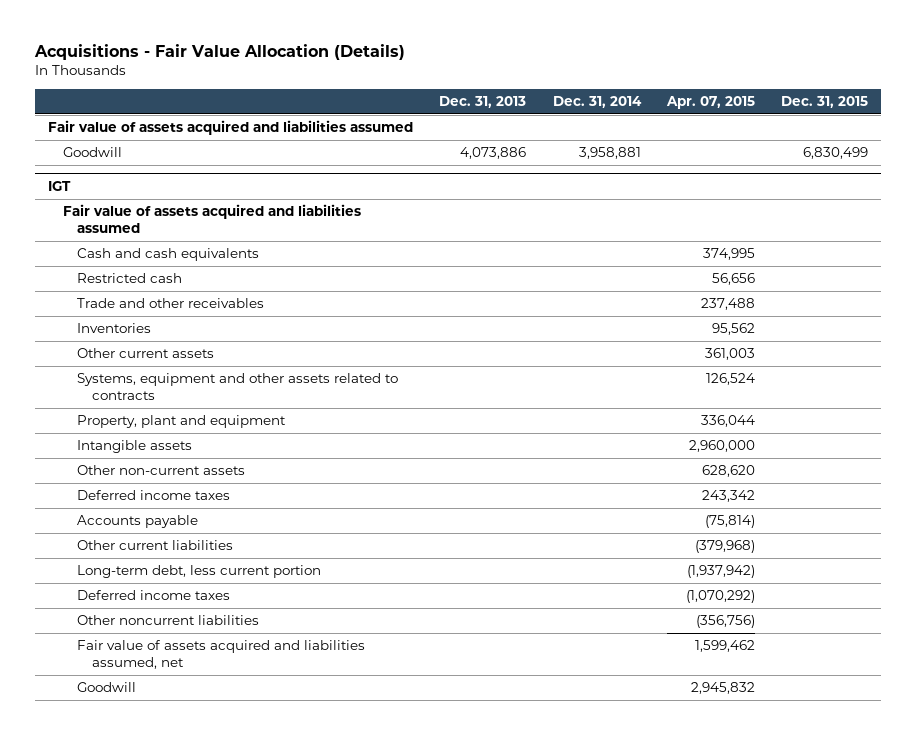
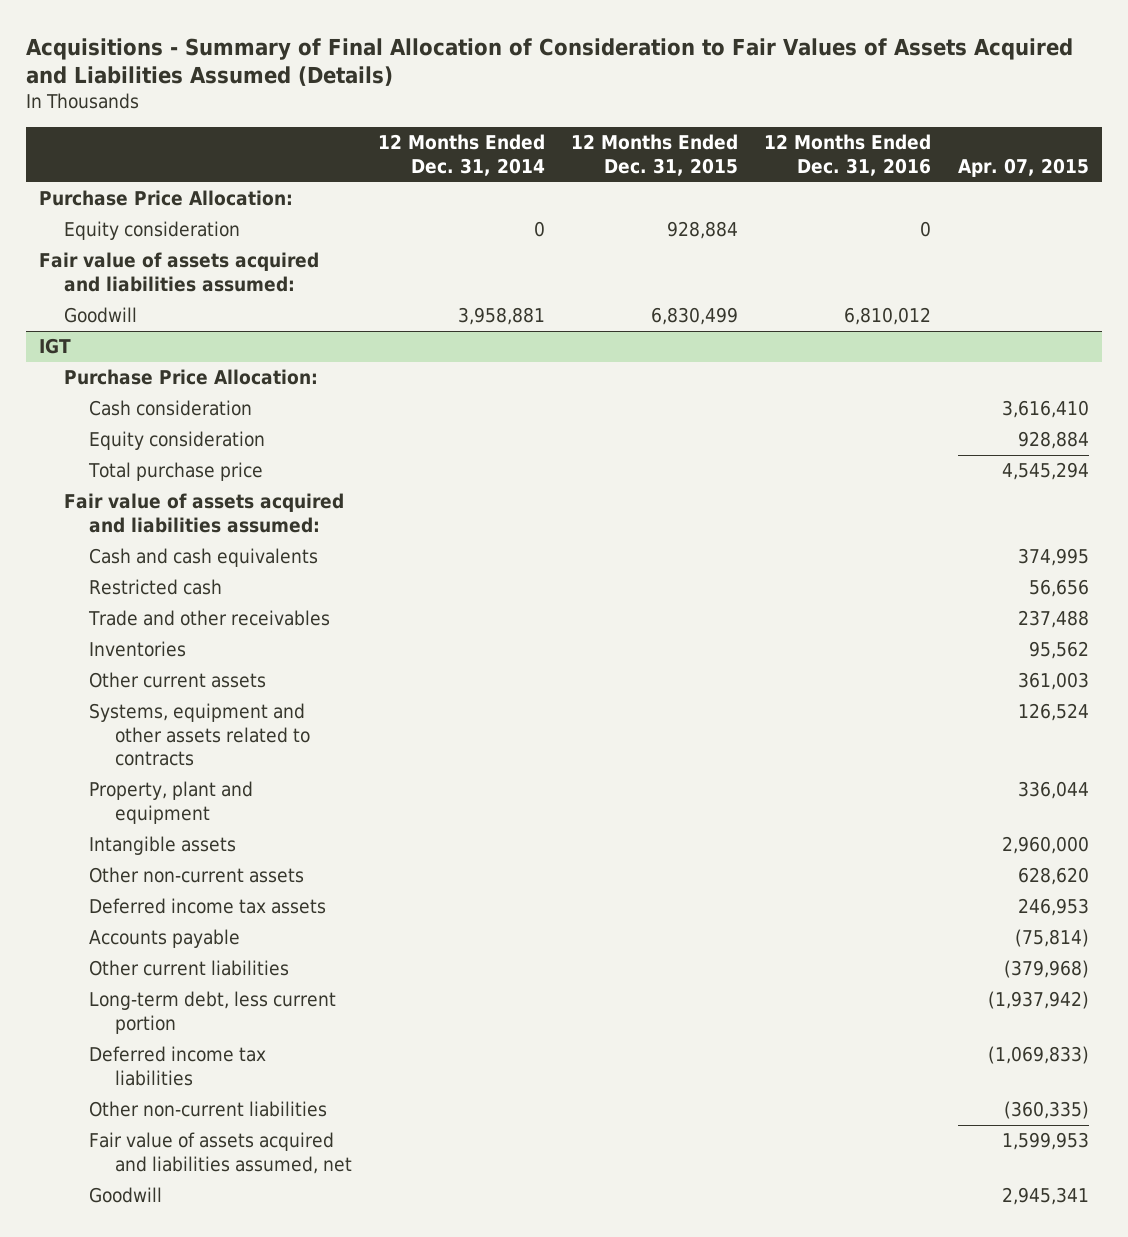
[34,43,406,60] Acquisitions - Fair Value Allocation (Details) -> [26,37,1074,87] Acquisitions - Summary of Final Allocation of Consideration to Fair Values of Assets Acquired and Liabilities Assumed (Details)
[439,96,527,109] Dec. 31, 2013 -> none
[552,96,642,109] Dec. 31, 2014 -> none
[780,96,868,109] Dec. 31, 2015 -> none
none -> [377,134,545,176] 12 Months Ended Dec. 31, 2014
none -> [571,134,739,176] 12 Months Ended Dec. 31, 2015
none -> [764,134,932,176] 12 Months Ended Dec. 31, 2016
none -> [39,190,294,207] Purchase Price Allocation:
none -> [64,221,241,241] Equity consideration
[48,120,414,136] Fair value of assets acquired and liabilities assumed -> [39,252,320,292] Fair value of assets acquired and liabilities assumed:
none -> [64,369,319,386] Purchase Price Allocation:
none -> [89,400,253,417] Cash consideration
none -> [89,431,266,451] Equity consideration
none -> [88,462,264,482] Total purchase price
[62,204,361,234] Fair value of assets acquired and liabilities assumed -> [64,493,345,533] Fair value of assets acquired and liabilities assumed:
[77,490,231,501] Deferred income taxes -> [89,898,327,915] Deferred income tax assets
[701,490,755,503] 243,342 -> [1017,898,1089,917] 246,953
[77,590,231,601] Deferred income taxes -> [89,1046,267,1086] Deferred income tax liabilities
[685,590,755,604] (1,070,292) -> [987,1046,1089,1065] (1,069,833)
[77,615,260,626] Other noncurrent liabilities -> [89,1101,328,1118] Other non-current liabilities
[695,615,755,629] (356,756) -> [1003,1101,1089,1120] (360,335)
[694,640,755,653] 1,599,462 -> [1001,1132,1089,1151] 1,599,953
[690,682,755,695] 2,945,832 -> [1001,1187,1089,1206] 2,945,341

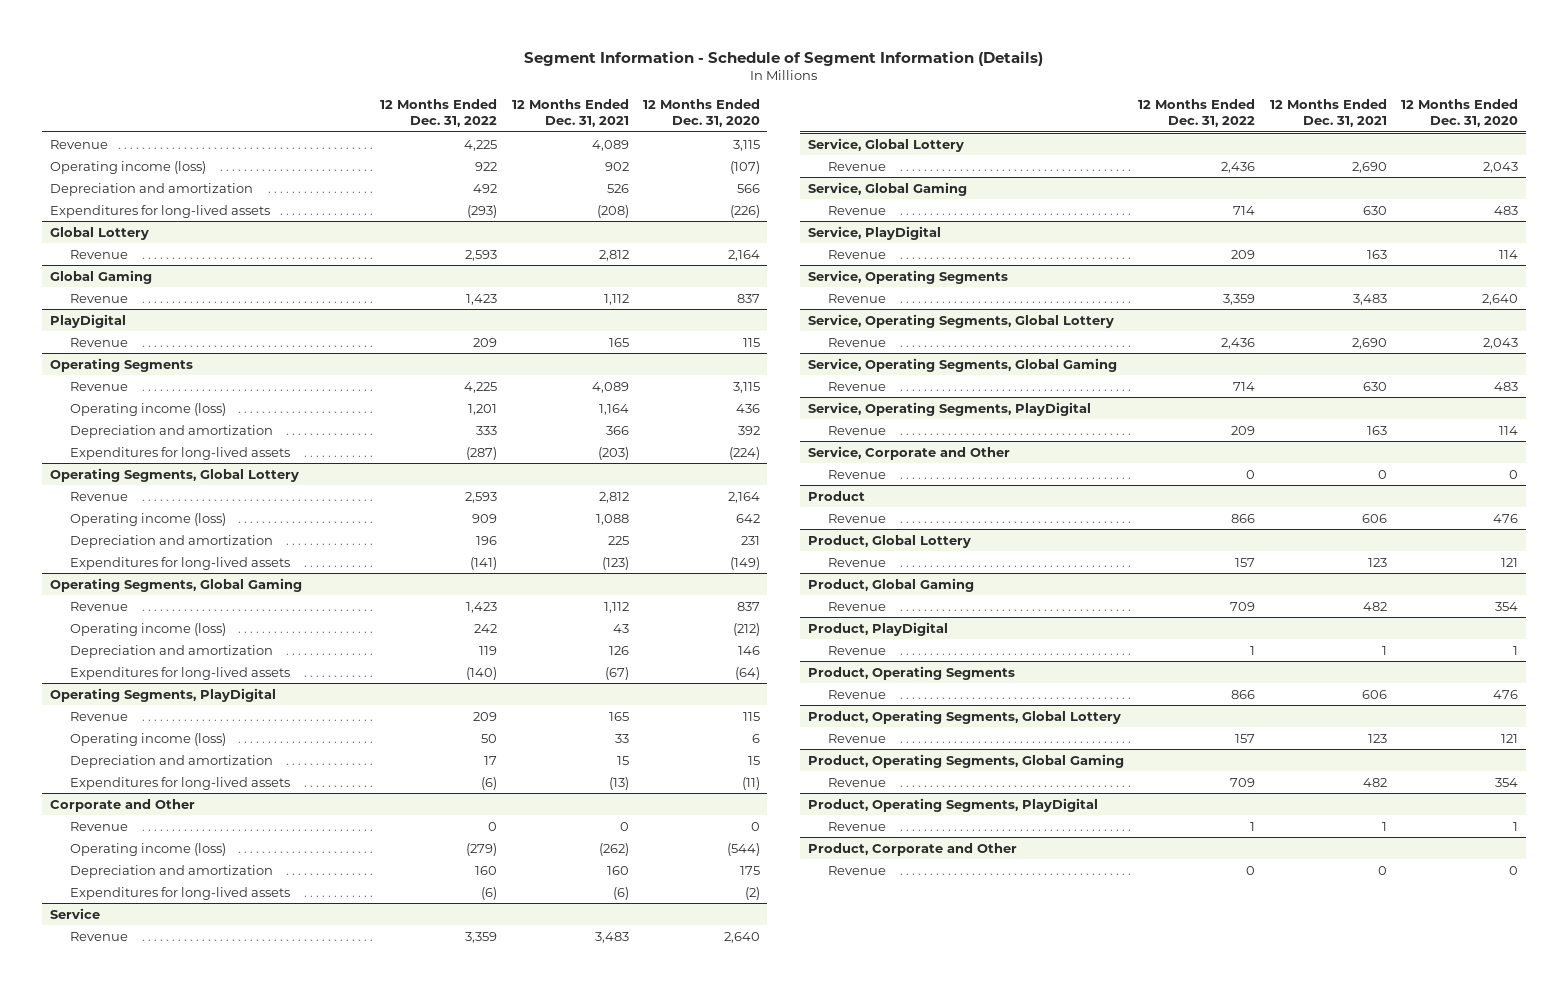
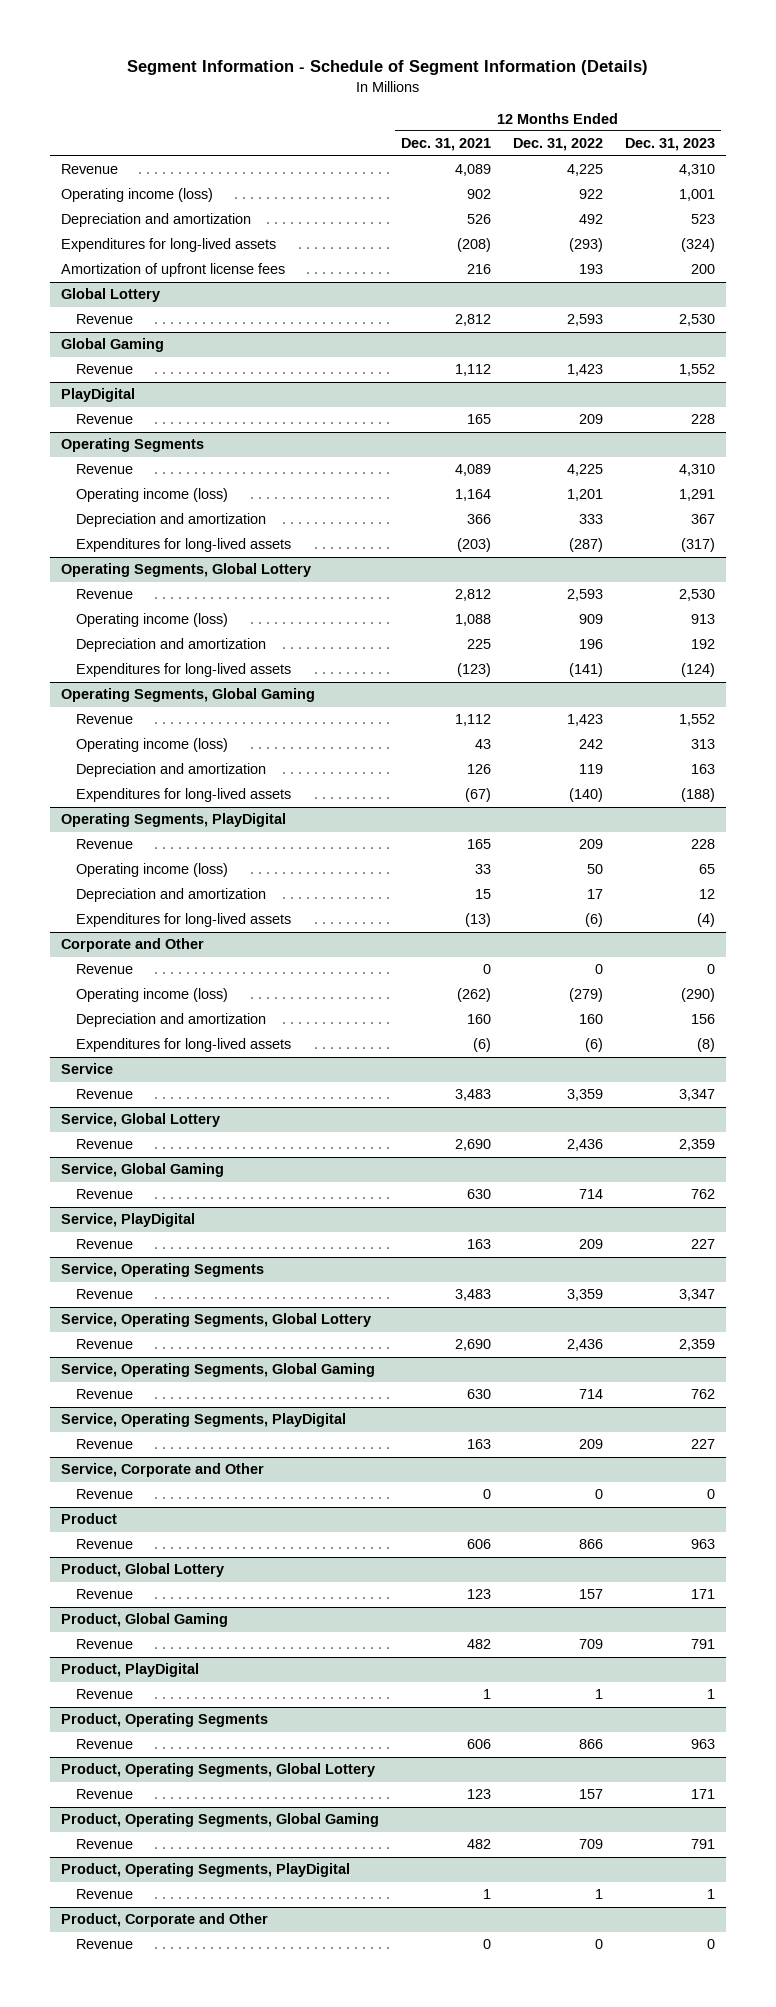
[643,99,761,128] 12 Months Ended Dec. 31, 2020 -> none
none -> [625,138,716,152] Dec. 31, 2023
none -> [60,263,285,278] Amortization of upfront license fees

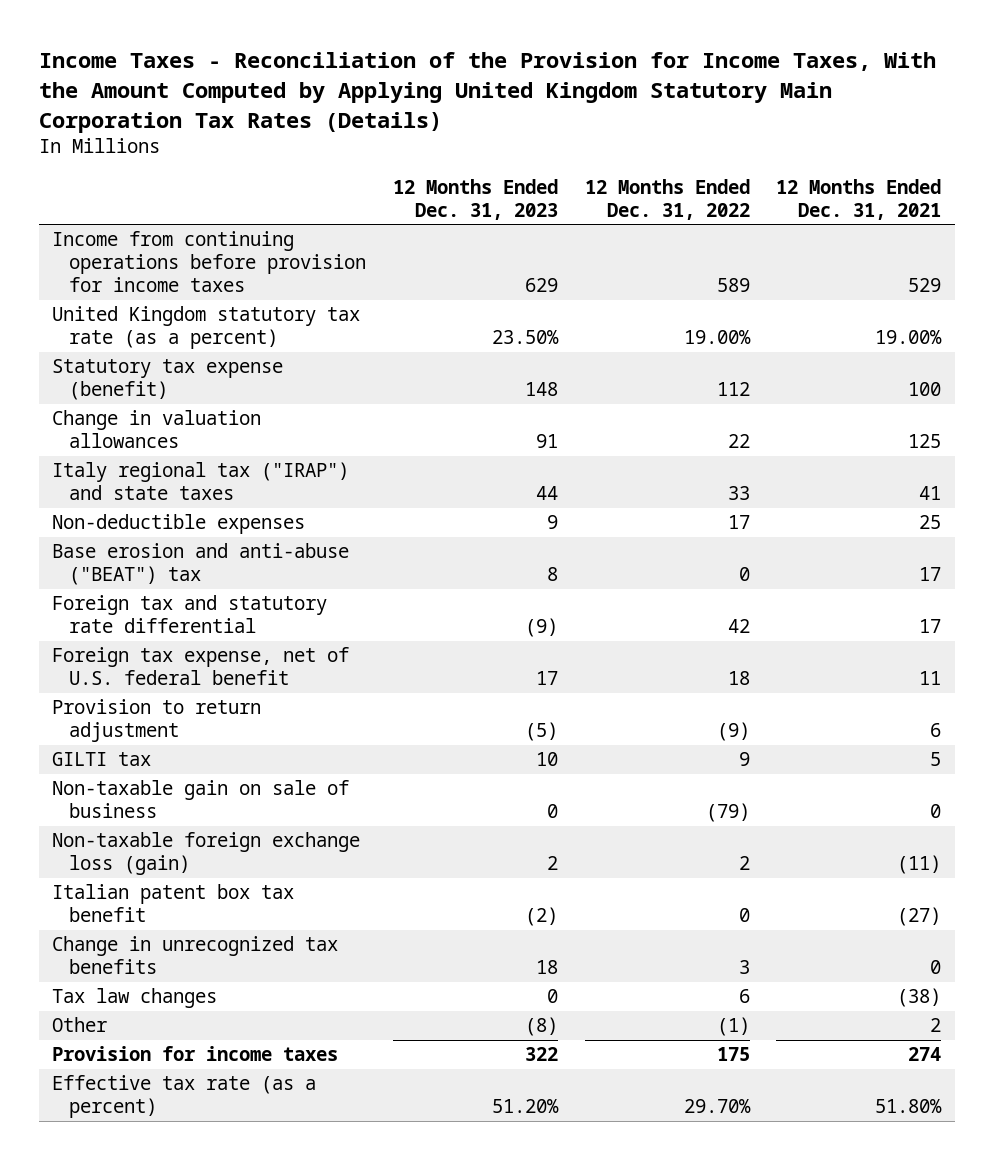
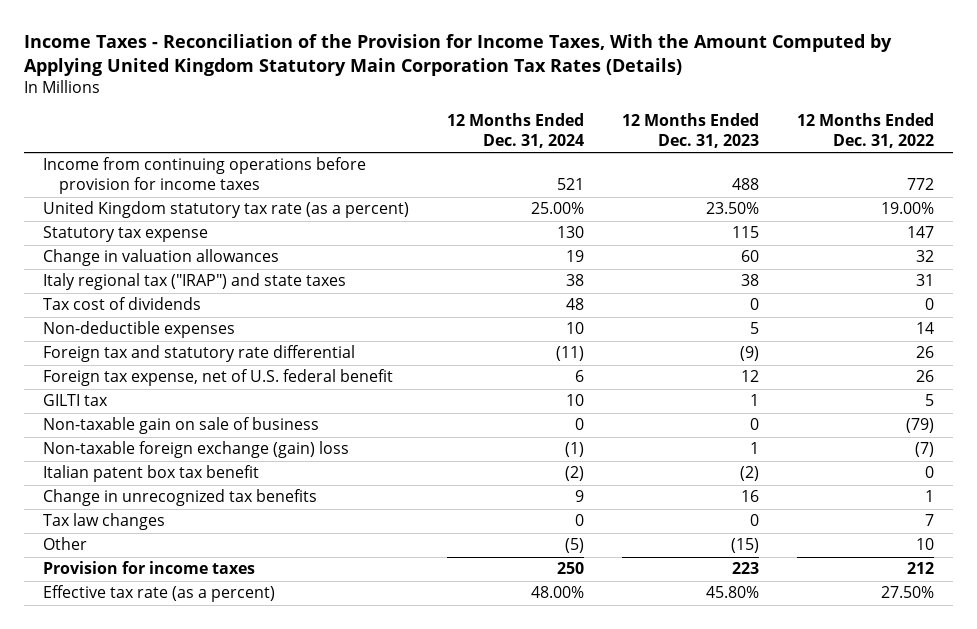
[776,178,942,220] 12 Months Ended Dec. 31, 2021 -> none
none -> [447,112,585,148] 12 Months Ended Dec. 31, 2024
[524,278,558,293] 629 -> [732,178,760,191] 488
[716,278,750,293] 589 -> [907,178,935,191] 772
[52,543,350,586] Base erosion and anti-abuse ("BEAT") tax -> none
[52,699,262,743] Provision to return adjustment -> none
[52,359,284,401] Statutory tax expense (benefit) -> [43,226,209,243] Statutory tax expense
[524,382,558,397] 148 -> [732,226,760,239] 115
[716,382,750,397] 112 -> [907,226,935,239] 147
[535,434,558,449] 91 -> [741,250,760,263] 60
[727,434,750,449] 22 -> [916,250,935,263] 32
[535,486,558,501] 44 -> [741,274,760,287] 38
[727,486,750,501] 33 -> [916,274,935,287] 31
none -> [43,297,202,311] Tax cost of dividends
[546,515,558,530] 9 -> [750,322,760,335] 5
[727,515,750,530] 17 -> [916,322,935,335] 14
[727,619,750,634] 42 -> [916,346,935,359] 26
[535,671,558,686] 17 -> [741,370,760,383] 12
[727,671,750,686] 18 -> [916,370,935,383] 26
[535,752,558,767] 10 -> [750,394,760,407] 1
[738,752,750,767] 9 -> [925,394,935,407] 5
[52,832,361,876] Non-taxable foreign exchange loss (gain) -> [43,441,350,459] Non-taxable foreign exchange (gain) loss
[546,856,558,871] 2 -> [750,442,760,455] 1
[738,856,750,871] 2 -> [915,442,935,458] (7)
[535,960,558,975] 18 -> [741,490,760,503] 16
[738,960,750,975] 3 -> [925,490,935,503] 1
[738,989,750,1004] 6 -> [925,514,935,527] 7
[524,1017,558,1037] (8) -> [731,538,760,554] (15)
[716,1017,750,1037] (1) -> [916,538,935,551] 10
[524,1047,558,1062] 322 -> [732,562,760,575] 223
[716,1047,750,1062] 175 -> [907,562,935,575] 212
[491,1099,559,1114] 51.20% -> [706,586,760,599] 45.80%
[683,1099,751,1114] 29.70% -> [881,586,935,599] 27.50%

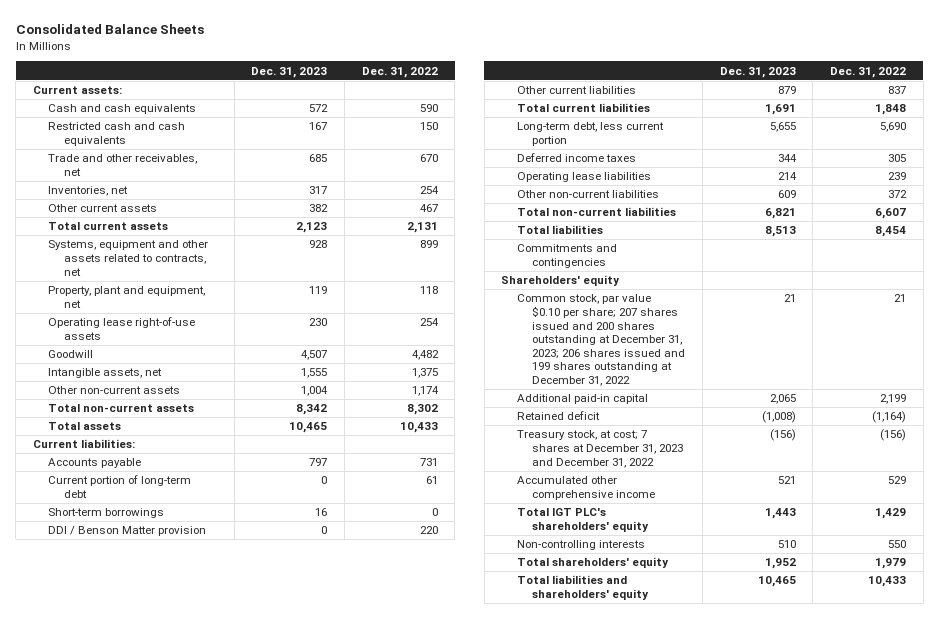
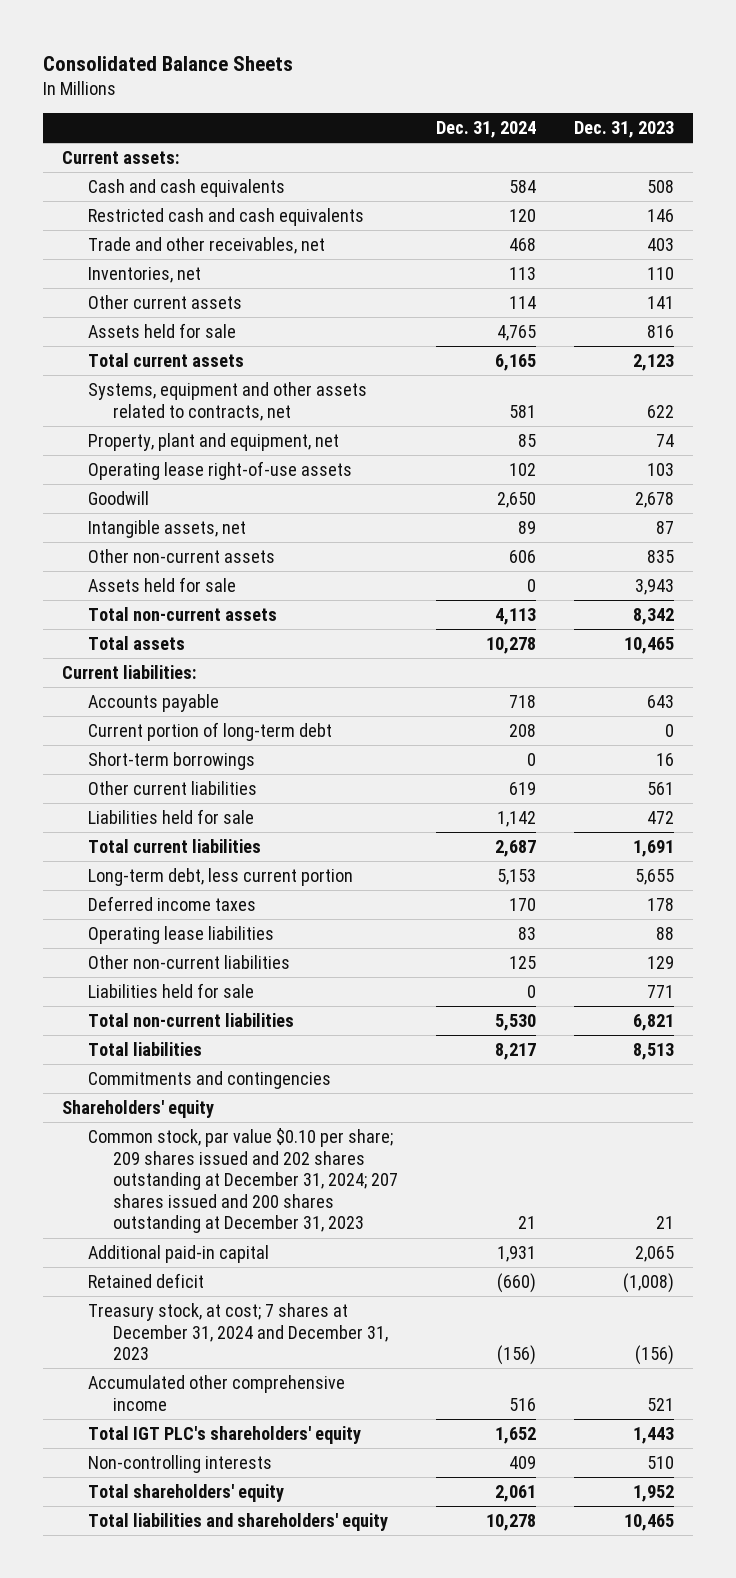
[361,66,438,78] Dec. 31, 2022 -> none
none -> [436,121,537,139] Dec. 31, 2024
[309,104,329,113] 572 -> [646,179,674,193] 508
[309,122,328,131] 167 -> [646,208,674,222] 146
[309,154,328,163] 685 -> [646,237,674,251] 403
[309,186,328,195] 317 -> [646,266,674,280] 110
[309,204,329,213] 382 -> [646,295,674,309] 141
none -> [87,322,236,338] Assets held for sale
[309,240,328,249] 928 -> [646,404,674,418] 622
[309,286,328,295] 119 -> [655,433,674,447] 74
[309,318,328,327] 230 -> [646,462,674,476] 103
[301,350,328,361] 4,507 -> [634,491,674,508] 2,678
[301,368,328,379] 1,555 -> [655,520,674,534] 87
[301,386,329,397] 1,004 -> [646,549,674,563] 835
none -> [87,576,236,592] Assets held for sale
[309,458,328,467] 797 -> [646,694,674,708] 643
[48,526,207,537] DDI / Benson Matter provision -> none
[777,86,796,95] 879 -> [646,781,674,795] 561
none -> [87,808,254,824] Liabilities held for sale
[777,154,797,163] 344 -> [646,897,674,911] 178
[777,172,797,181] 214 -> [655,926,674,940] 88
[777,190,796,199] 609 -> [646,955,674,969] 129
none -> [87,982,254,998] Liabilities held for sale
[516,294,686,387] Common stock, par value $0.10 per share; 207 shares issued and 200 shares outstanding at December 31, 2023; 206 shares issued and 199 shares outstanding at December 31, 2022 -> [87,1127,399,1234] Common stock, par value $0.10 per share; 209 shares issued and 202 shares outstanding at December 31, 2024; 207 shares issued and 200 shares outstanding at December 31, 2023
[516,430,684,468] Treasury stock, at cost; 7 shares at December 31, 2023 and December 31, 2022 -> [87,1302,389,1361] Treasury stock, at cost; 7 shares at December 31, 2024 and December 31, 2023

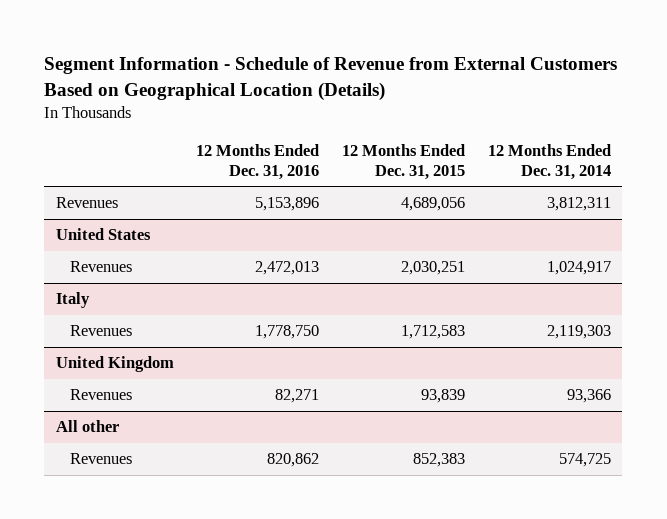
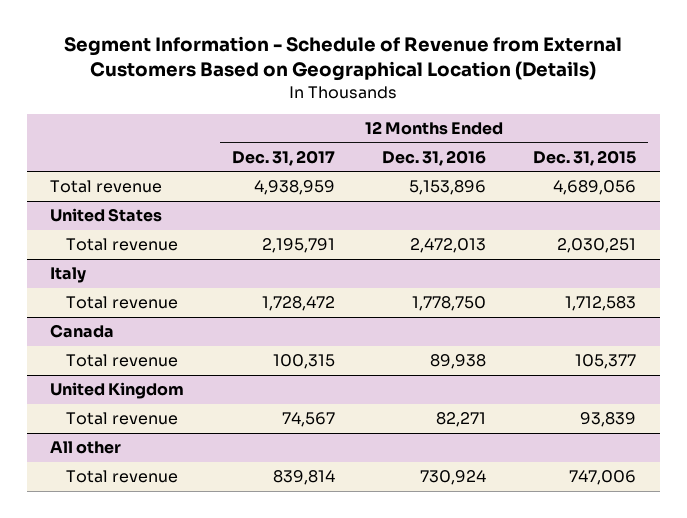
[487,144,611,180] 12 Months Ended Dec. 31, 2014 -> none
none -> [231,149,335,166] Dec. 31, 2017
[55,197,118,209] Revenues -> [50,180,163,194] Total revenue
[69,261,132,273] Revenues -> [65,238,178,252] Total revenue
[69,325,132,337] Revenues -> [65,296,178,310] Total revenue
none -> [50,324,115,339] Canada
none -> [65,354,178,368] Total revenue
[69,389,132,401] Revenues -> [65,412,178,426] Total revenue
[69,453,132,465] Revenues -> none
none -> [65,470,178,484] Total revenue

